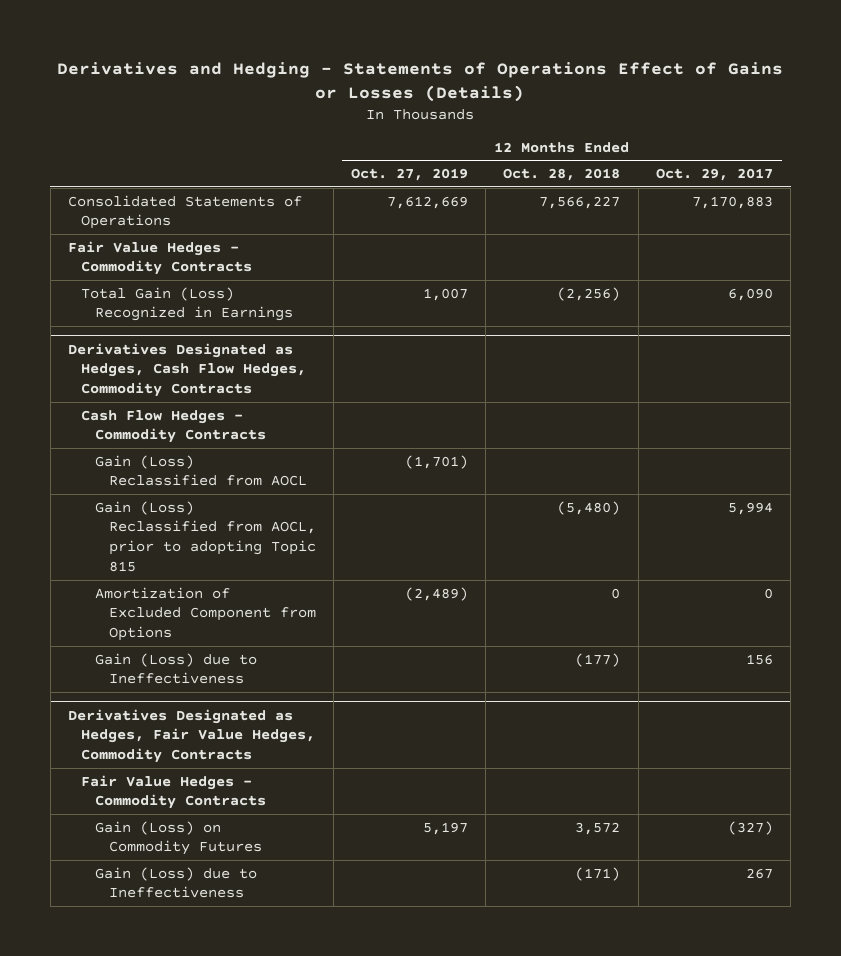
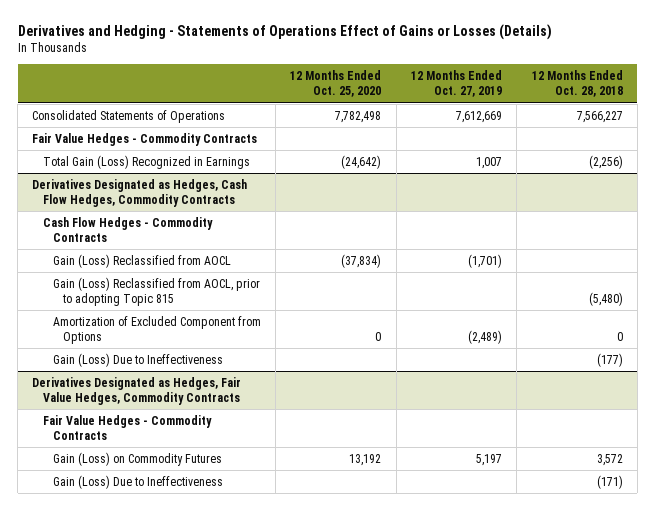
[655,168,773,182] Oct. 29, 2017 -> none
none -> [290,70,382,98] 12 Months Ended Oct. 25, 2020
[94,652,257,685] Gain (Loss) due to Ineffectiveness -> [52,352,223,367] Gain (Loss) Due to Ineffectiveness
[94,866,257,899] Gain (Loss) due to Ineffectiveness -> [52,474,223,489] Gain (Loss) Due to Ineffectiveness

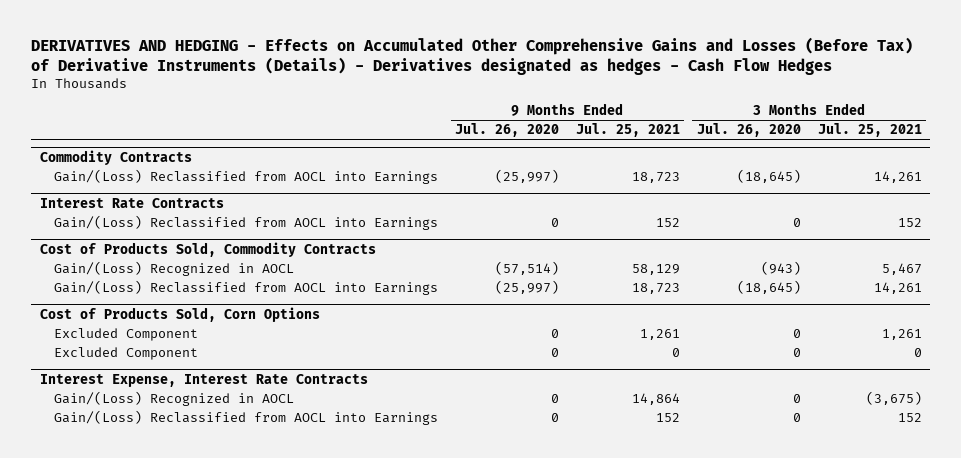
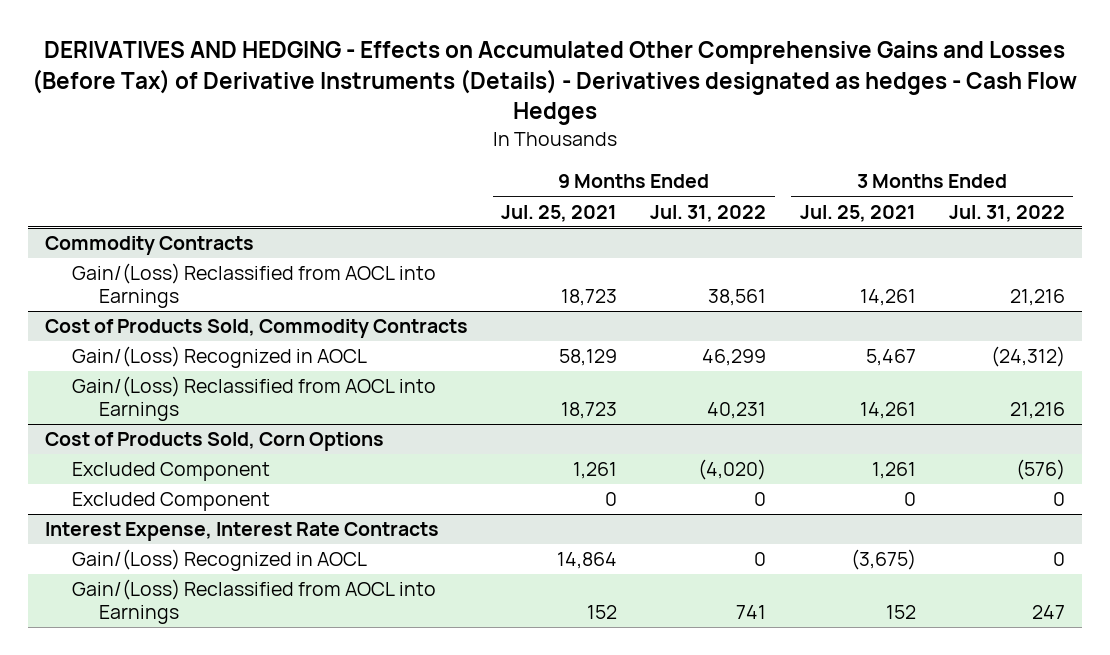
[454,123,559,138] Jul. 26, 2020 -> none
[696,123,801,138] Jul. 26, 2020 -> none
none -> [650,204,767,222] Jul. 31, 2022
none -> [949,204,1066,222] Jul. 31, 2022
[39,197,224,208] Interest Rate Contracts -> none
[53,215,438,231] Gain/(Loss) Reclassified from AOCL into Earnings -> none

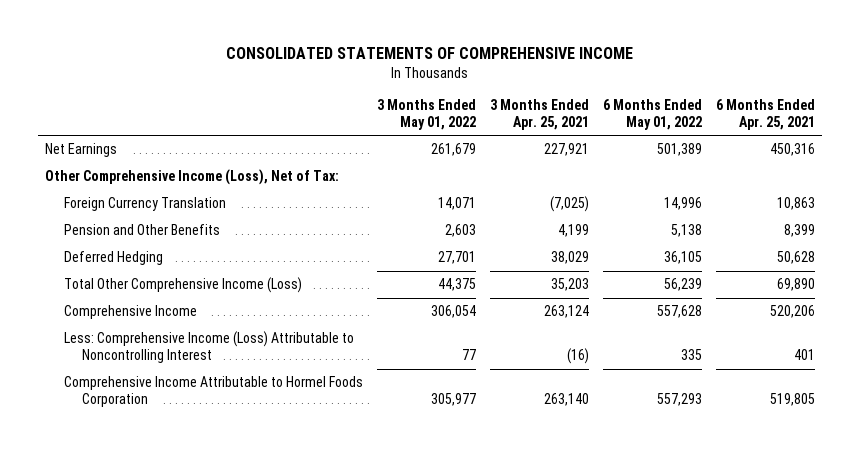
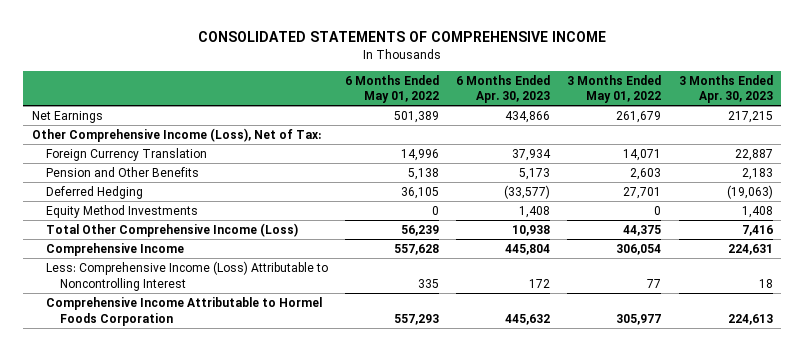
[489,98,589,130] 3 Months Ended Apr. 25, 2021 -> none
[716,98,816,130] 6 Months Ended Apr. 25, 2021 -> none
none -> [456,74,551,104] 6 Months Ended Apr. 30, 2023
none -> [678,74,773,104] 3 Months Ended Apr. 30, 2023
none -> [45,204,198,218] Equity Method Investments

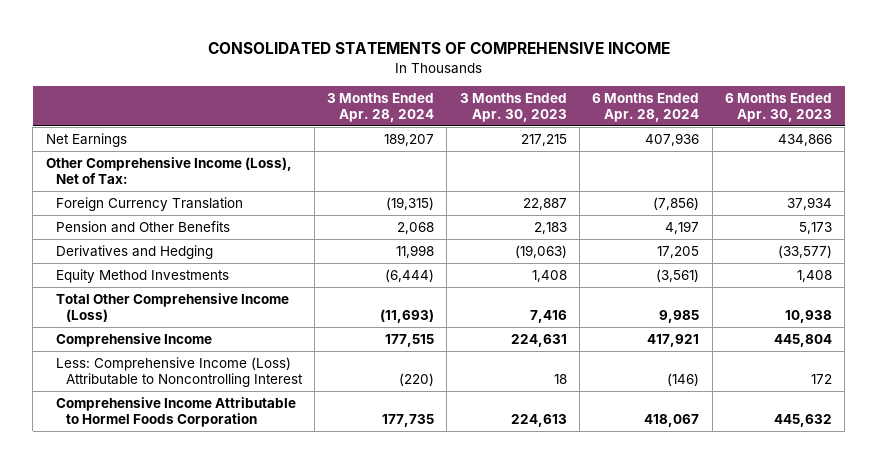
[344,74,439,104] 6 Months Ended May 01, 2022 -> none
[567,74,662,104] 3 Months Ended May 01, 2022 -> none
none -> [327,93,435,122] 3 Months Ended Apr. 28, 2024
none -> [592,93,700,122] 6 Months Ended Apr. 28, 2024
[45,185,143,199] Deferred Hedging -> [55,244,213,259] Derivatives and Hedging

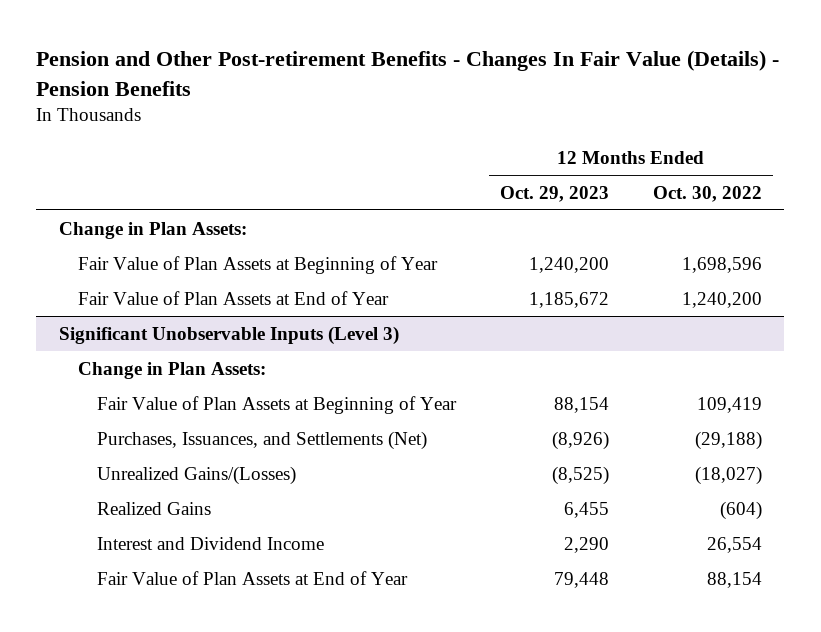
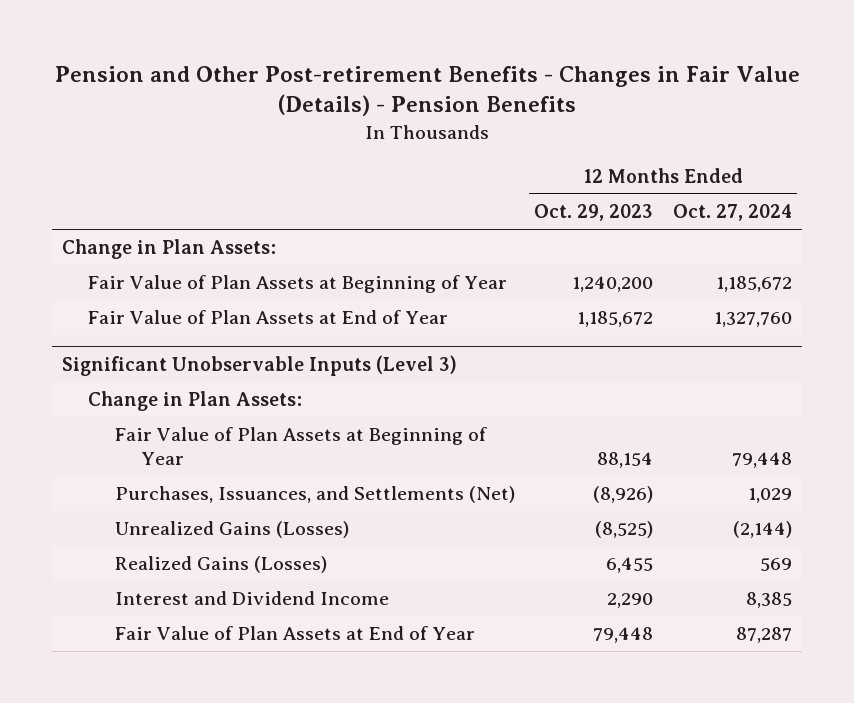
[36,50,780,96] Pension and Other Post-retirement Benefits - Changes In Fair Value (Details) - Pension Benefits -> [54,66,800,117] Pension and Other Post-retirement Benefits - Changes in Fair Value (Details) - Pension Benefits
[653,185,763,202] Oct. 30, 2022 -> none
none -> [672,204,792,222] Oct. 27, 2024
[96,465,296,485] Unrealized Gains/(Losses) -> [114,521,349,539] Unrealized Gains (Losses)
[96,501,211,515] Realized Gains -> [114,556,327,574] Realized Gains (Losses)

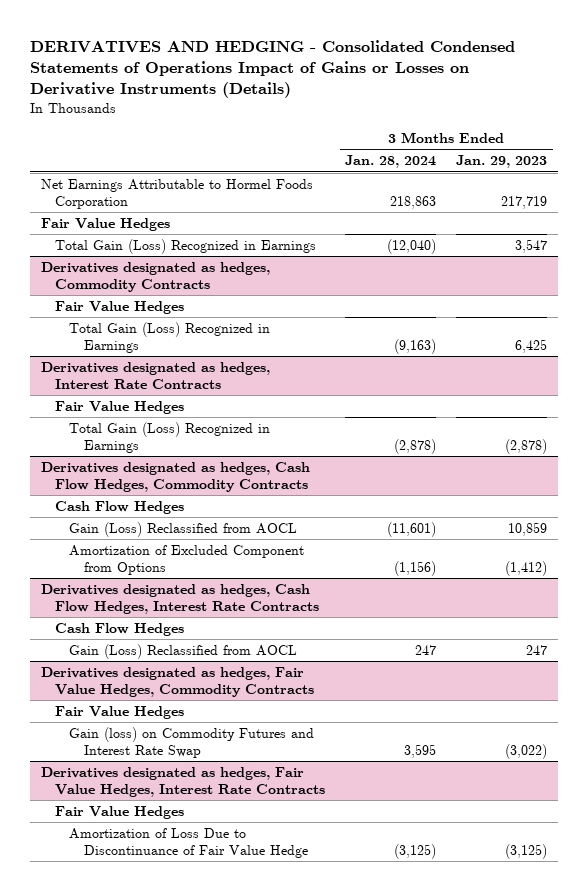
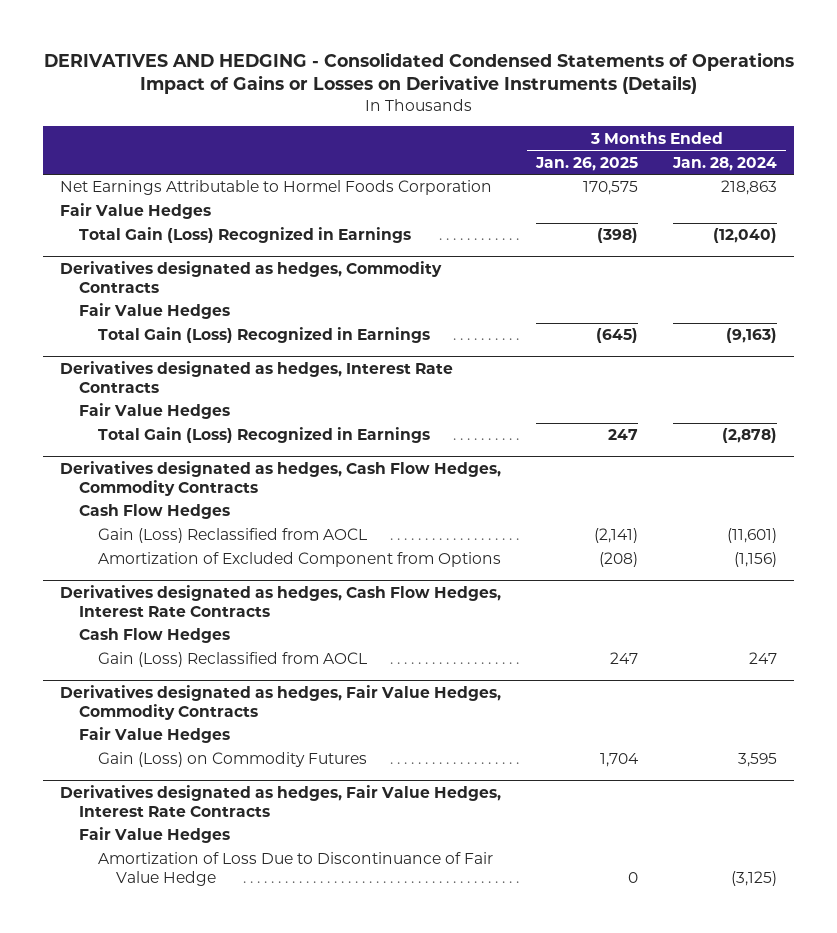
[456,155,548,169] Jan. 29, 2023 -> none
none -> [535,156,639,171] Jan. 26, 2025
[69,726,315,759] Gain (loss) on Commodity Futures and Interest Rate Swap -> [97,752,367,768] Gain (Loss) on Commodity Futures

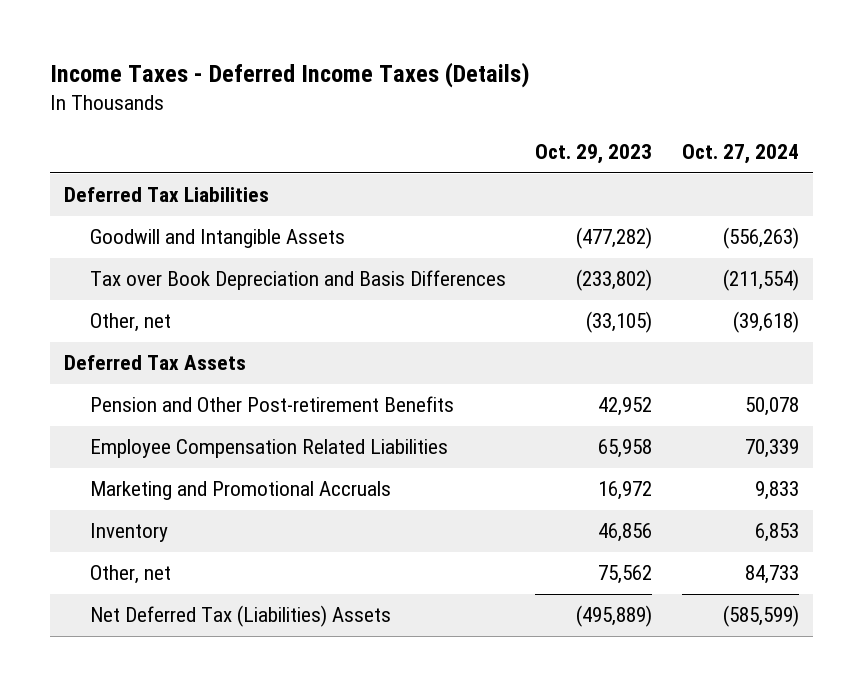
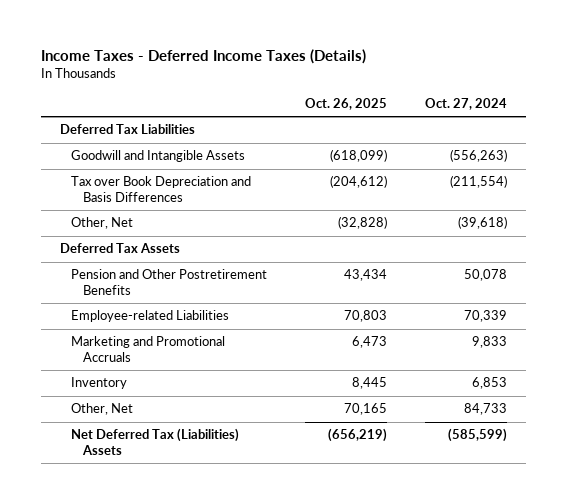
[535,144,653,165] Oct. 29, 2023 -> none
none -> [305,98,388,111] Oct. 26, 2025
[89,313,171,333] Other, net -> [71,217,134,230] Other, Net
[89,396,454,413] Pension and Other Post-retirement Benefits -> [71,269,268,295] Pension and Other Postretirement Benefits
[89,439,448,459] Employee Compensation Related Liabilities -> [71,310,230,323] Employee-related Liabilities
[89,565,171,585] Other, net -> [71,403,134,416] Other, Net

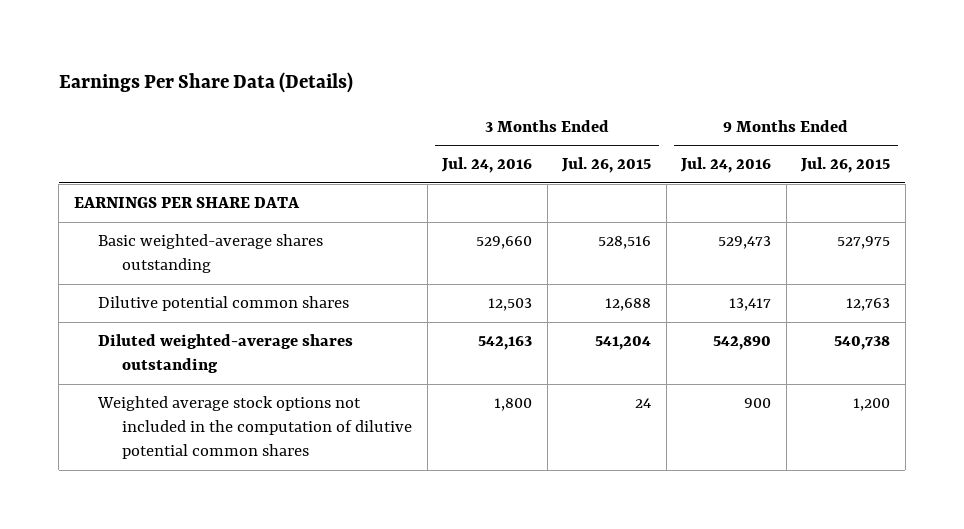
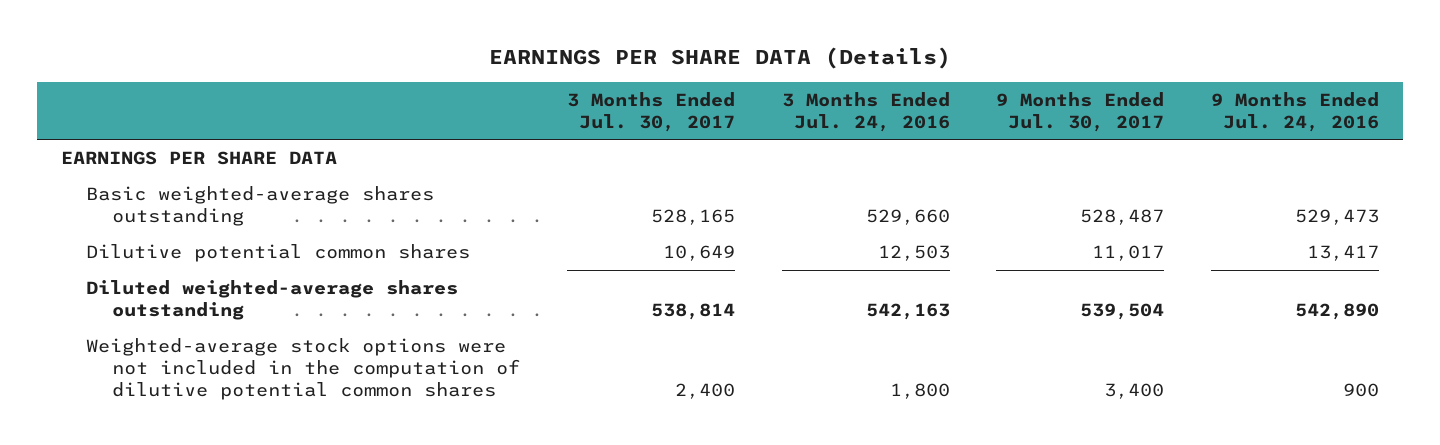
[58,72,353,94] Earnings Per Share Data (Details) -> [488,47,951,70] EARNINGS PER SHARE DATA (Details)
[561,157,652,174] Jul. 26, 2015 -> none
[800,157,891,174] Jul. 26, 2015 -> none
none -> [566,91,735,132] 3 Months Ended Jul. 30, 2017
none -> [996,91,1165,132] 9 Months Ended Jul. 30, 2017
[96,396,413,460] Weighted average stock options not included in the computation of dilutive potential common shares -> [86,337,520,400] Weighted-average stock options were not included in the computation of dilutive potential common shares

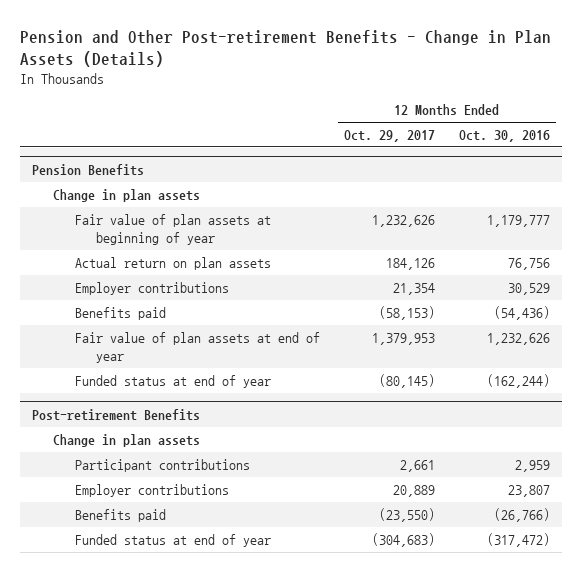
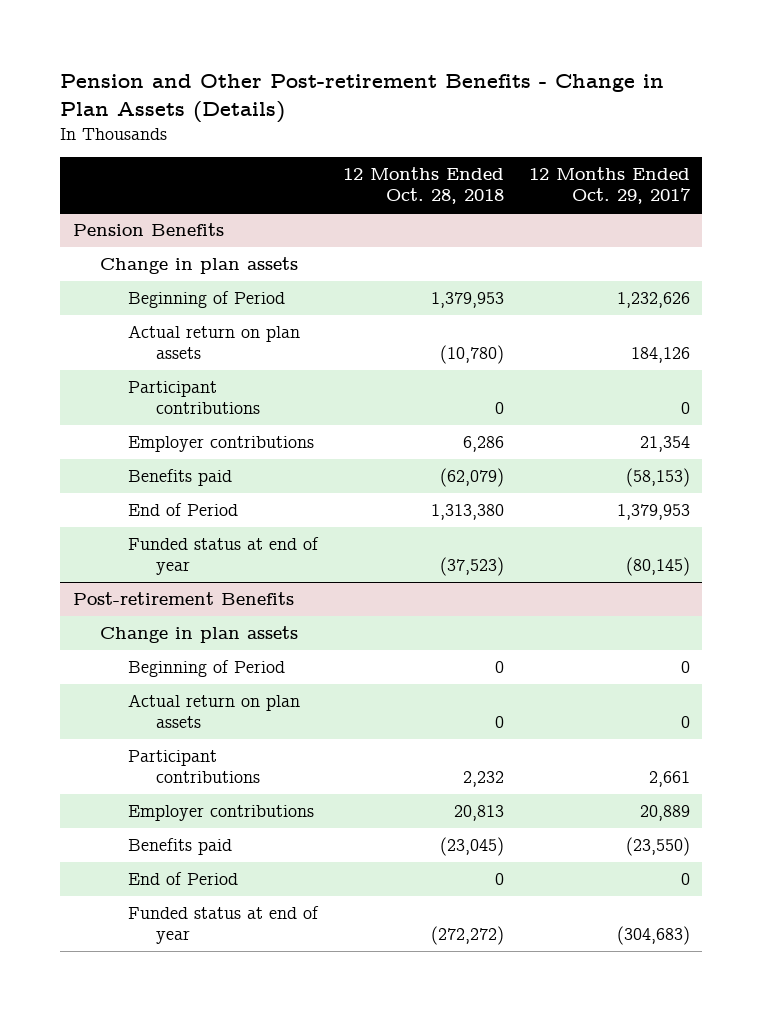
[458,130,550,143] Oct. 30, 2016 -> none
none -> [342,167,504,205] 12 Months Ended Oct. 28, 2018
[74,213,271,245] Fair value of plan assets at beginning of year -> [128,291,286,309] Beginning of Period
none -> [128,381,260,415] Participant contributions
[74,331,320,363] Fair value of plan assets at end of year -> [128,503,239,517] End of Period
none -> [128,660,286,678] Beginning of Period
none -> [128,694,301,729] Actual return on plan assets
none -> [128,872,239,886] End of Period

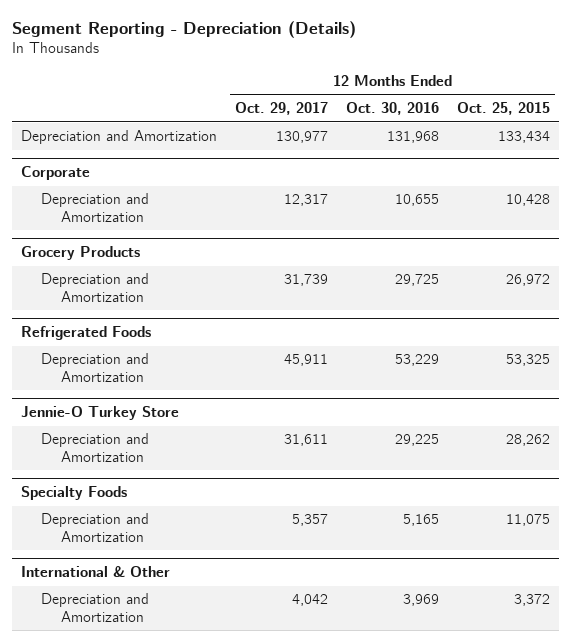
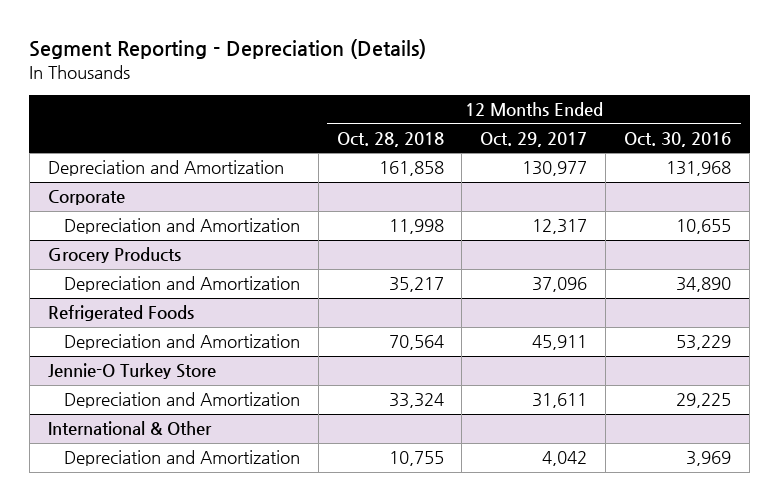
[457,102,551,116] Oct. 25, 2015 -> none
none -> [336,131,444,147] Oct. 28, 2018
[283,274,328,287] 31,739 -> [532,277,588,293] 37,096
[395,274,440,287] 29,725 -> [676,277,732,293] 34,890
[20,486,127,501] Specialty Foods -> none
[41,513,150,542] Depreciation and Amortization -> none

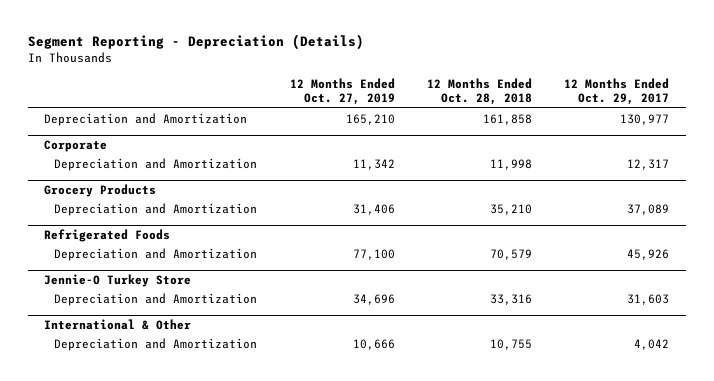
[624,131,732,147] Oct. 30, 2016 -> none
none -> [289,77,395,106] 12 Months Ended Oct. 27, 2019
[388,277,444,293] 35,217 -> [490,203,533,215] 35,210
[532,277,588,293] 37,096 -> [627,203,670,215] 37,089
[388,335,444,351] 70,564 -> [490,248,533,260] 70,579
[532,335,588,351] 45,911 -> [627,248,670,260] 45,926
[388,393,444,409] 33,324 -> [490,293,533,305] 33,316
[532,393,588,409] 31,611 -> [627,293,670,305] 31,603

